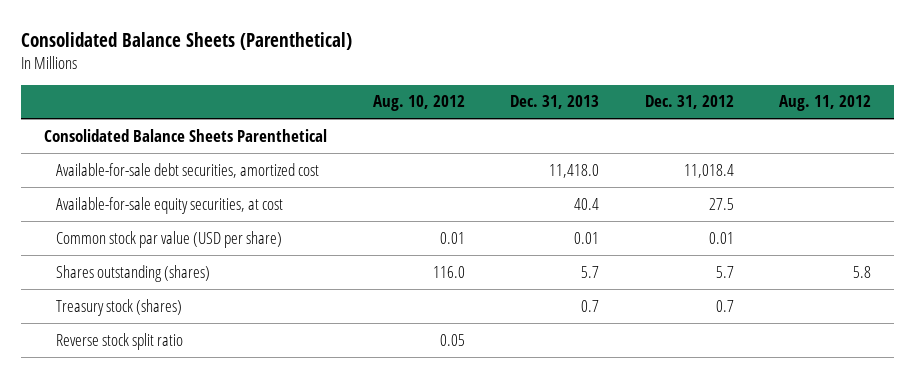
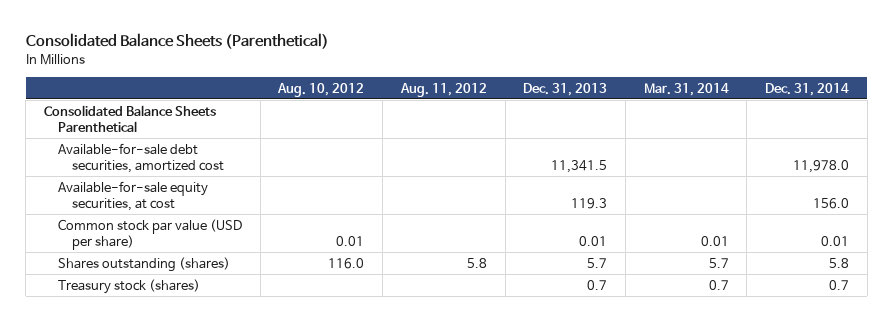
[644,95,734,110] Dec. 31, 2012 -> none
none -> [643,82,729,96] Mar. 31, 2014
none -> [764,82,849,96] Dec. 31, 2014
[549,163,600,178] 11,418.0 -> [551,159,608,173] 11,341.5
[574,197,600,210] 40.4 -> [571,197,608,209] 119.3
[55,332,183,350] Reverse stock split ratio -> none

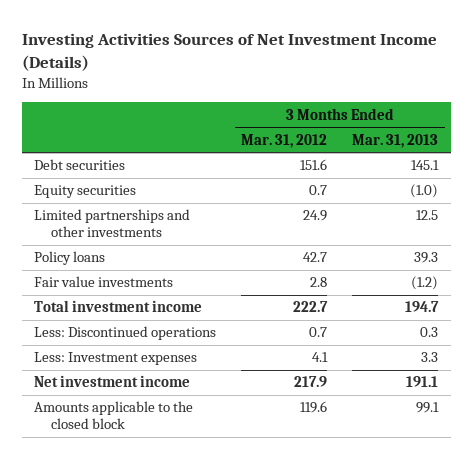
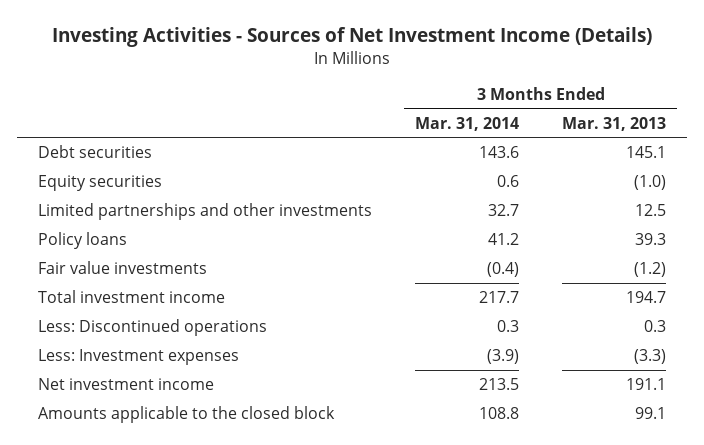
[21,32,437,71] Investing Activities Sources of Net Investment Income (Details) -> [52,26,653,47] Investing Activities - Sources of Net Investment Income (Details)
[241,133,328,148] Mar. 31, 2012 -> none
none -> [415,116,520,131] Mar. 31, 2014
[421,352,439,363] 3.3 -> [633,349,666,365] (3.3)

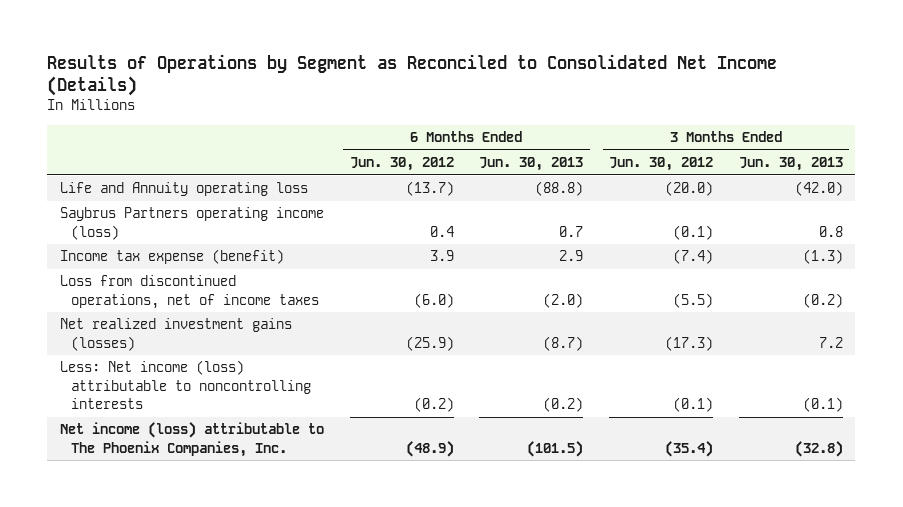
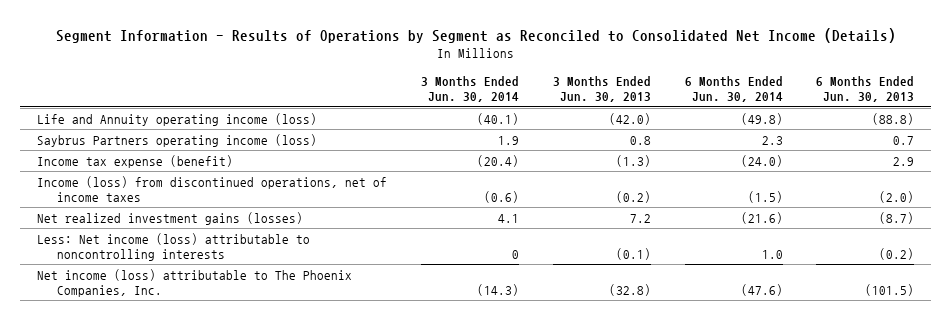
[47,54,778,97] Results of Operations by Segment as Reconciled to Consolidated Net Income (Details) -> [55,27,896,43] Segment Information - Results of Operations by Segment as Reconciled to Consolidated Net Income (Details)
[349,157,454,172] Jun. 30, 2012 -> none
[608,157,713,172] Jun. 30, 2012 -> none
none -> [420,76,519,103] 3 Months Ended Jun. 30, 2014
none -> [684,76,783,103] 6 Months Ended Jun. 30, 2014
[59,182,308,197] Life and Annuity operating loss -> [36,112,317,126] Life and Annuity operating income (loss)
[59,275,320,309] Loss from discontinued operations, net of income taxes -> [36,175,387,202] Income (loss) from discontinued operations, net of income taxes

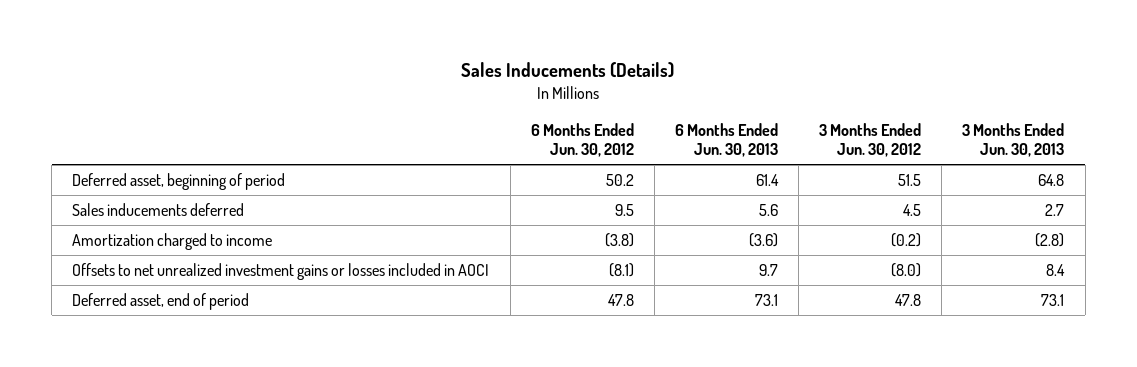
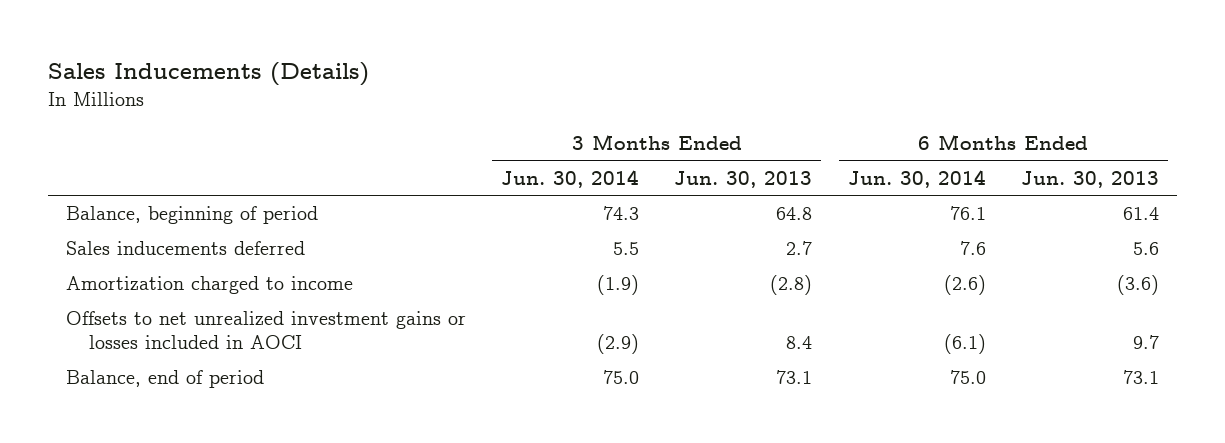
[530,123,634,157] 6 Months Ended Jun. 30, 2012 -> none
[819,123,922,157] 3 Months Ended Jun. 30, 2012 -> none
none -> [501,169,640,188] Jun. 30, 2014
none -> [847,169,986,188] Jun. 30, 2014
[72,173,286,191] Deferred asset, beginning of period -> [65,206,318,225] Balance, beginning of period
[72,293,250,311] Deferred asset, end of period -> [65,370,264,389] Balance, end of period

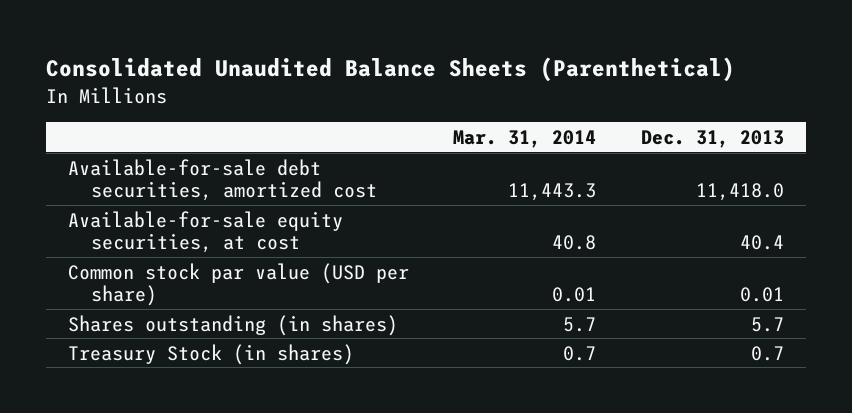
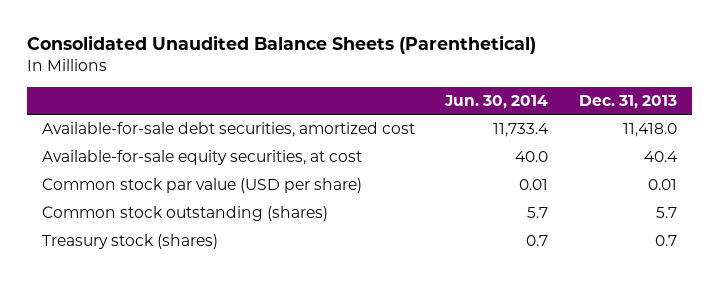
[453,129,597,148] Mar. 31, 2014 -> none
none -> [444,94,549,109] Jun. 30, 2014
[67,314,398,336] Shares outstanding (in shares) -> [41,206,328,222] Common stock outstanding (shares)
[67,343,354,365] Treasury Stock (in shares) -> [41,234,218,250] Treasury stock (shares)

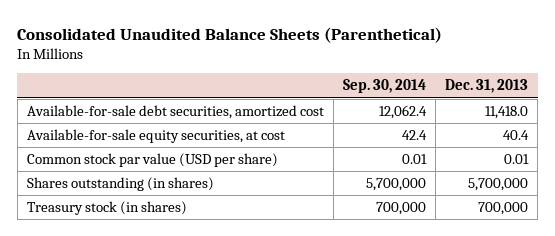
[444,94,549,109] Jun. 30, 2014 -> none
none -> [343,79,427,94] Sep. 30, 2014
[41,206,328,222] Common stock outstanding (shares) -> [26,177,214,192] Shares outstanding (in shares)
[655,207,677,219] 5.7 -> [468,178,529,192] 5,700,000
[41,234,218,250] Treasury stock (shares) -> [26,201,187,216] Treasury stock (in shares)
[654,235,677,247] 0.7 -> [478,202,529,216] 700,000

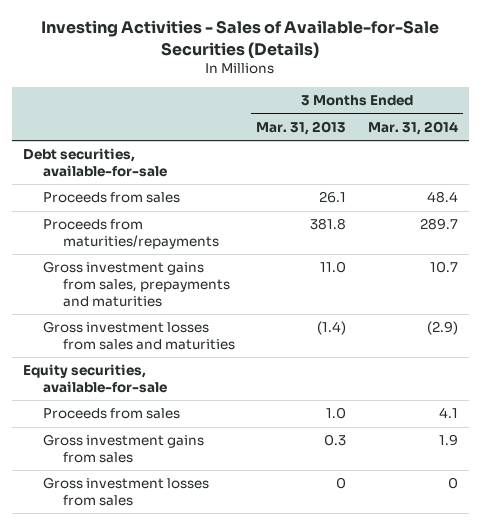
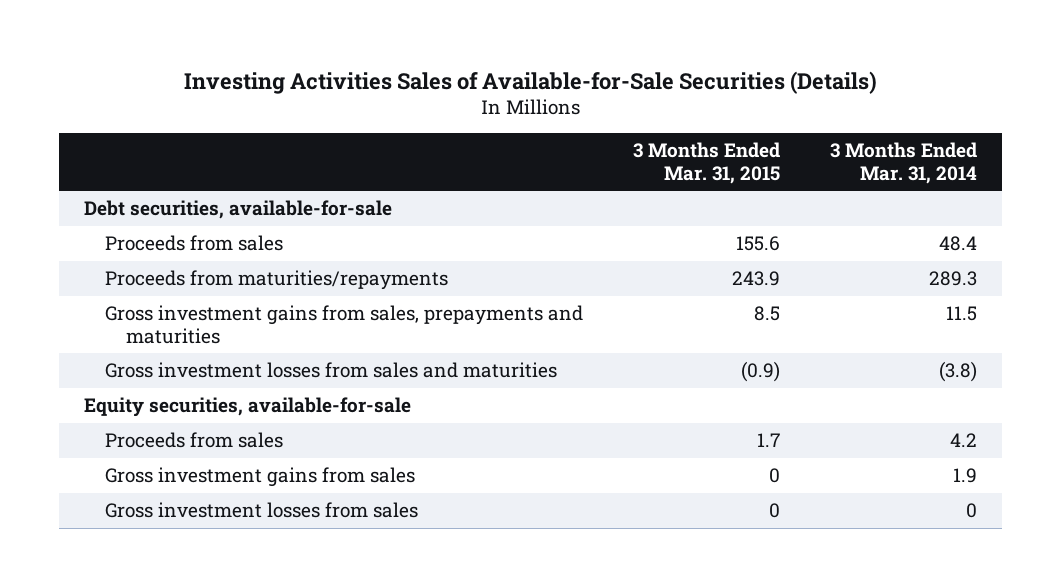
[41,20,440,58] Investing Activities - Sales of Available-for-Sale Securities (Details) -> [183,70,877,94] Investing Activities Sales of Available-for-Sale Securities (Details)
[256,120,347,135] Mar. 31, 2013 -> none
none -> [633,142,781,184] 3 Months Ended Mar. 31, 2015
[419,218,458,231] 289.7 -> [929,271,978,287] 289.3
[429,261,458,274] 10.7 -> [946,306,978,322] 11.5
[426,321,458,336] (2.9) -> [939,361,978,383] (3.8)
[438,407,458,419] 4.1 -> [950,433,978,448] 4.2

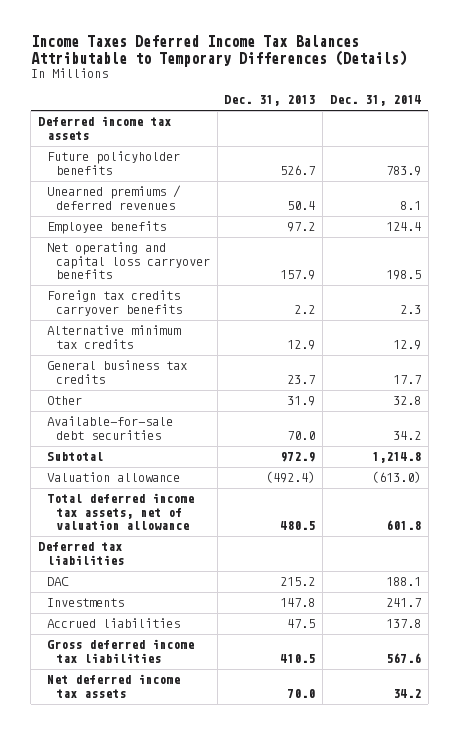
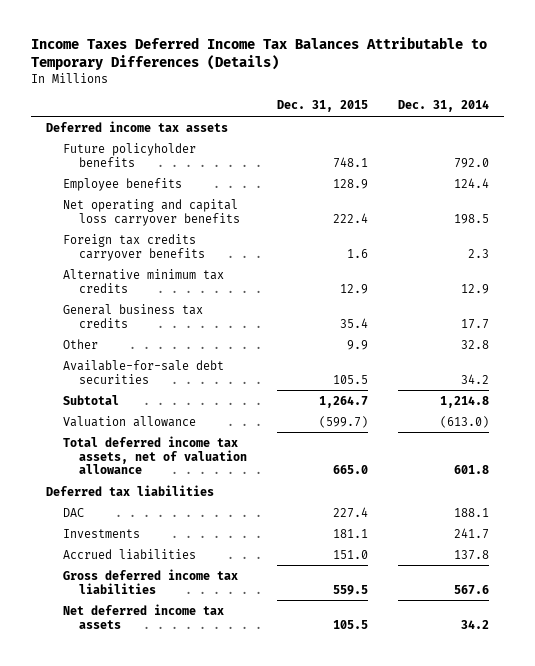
[224,95,316,107] Dec. 31, 2013 -> none
none -> [277,100,369,113] Dec. 31, 2015
[46,185,181,210] Unearned premiums / deferred revenues -> none
[386,165,422,176] 783.9 -> [454,157,490,168] 792.0

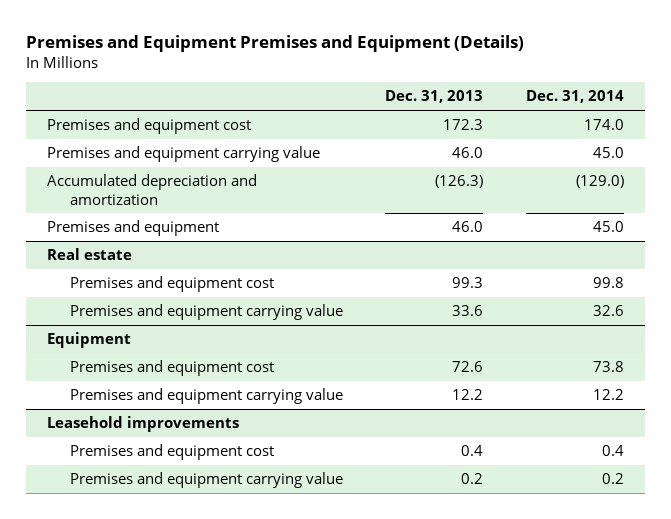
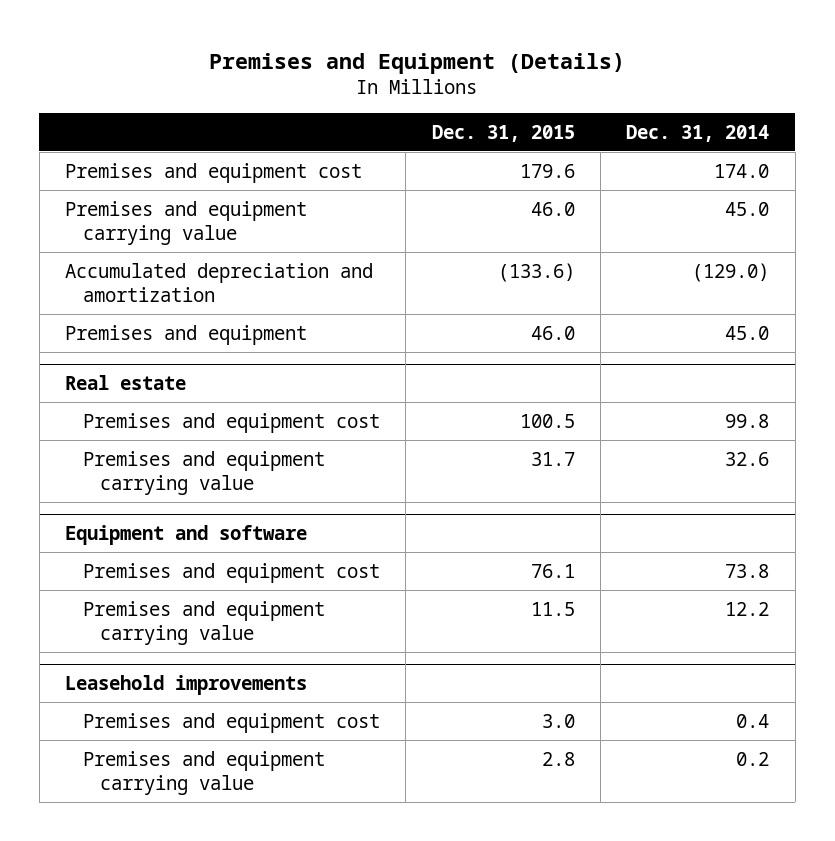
[26,35,525,53] Premises and Equipment Premises and Equipment (Details) -> [209,52,626,74] Premises and Equipment (Details)
[385,90,484,104] Dec. 31, 2013 -> none
none -> [431,124,575,142] Dec. 31, 2015
[47,332,132,349] Equipment -> [65,524,308,545] Equipment and software

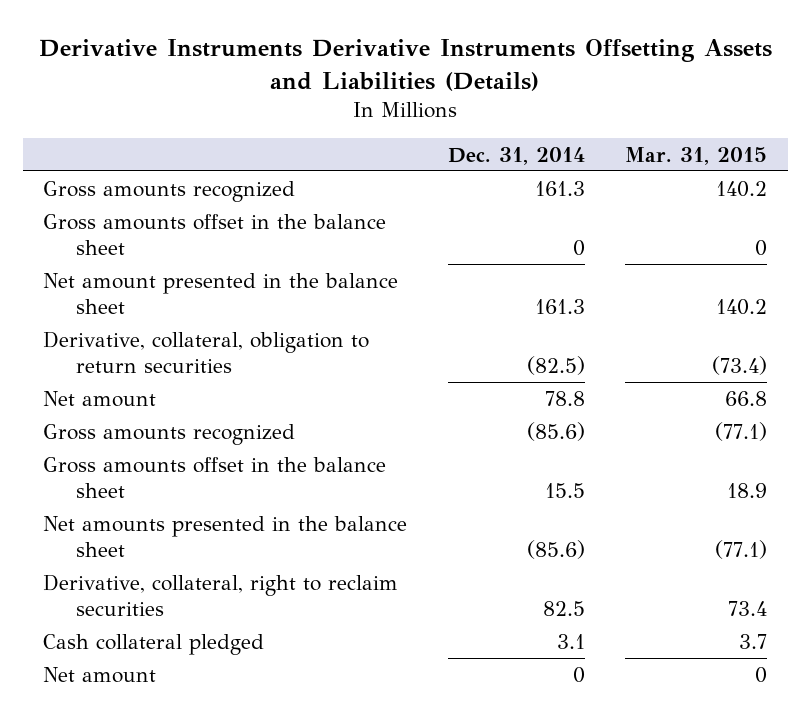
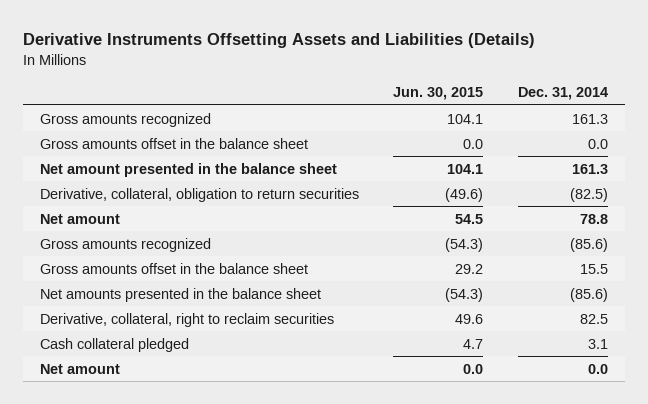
[39,38,773,91] Derivative Instruments Derivative Instruments Offsetting Assets and Liabilities (Details) -> [23,33,536,49] Derivative Instruments Offsetting Assets and Liabilities (Details)
[625,146,768,165] Mar. 31, 2015 -> none
none -> [393,86,484,100] Jun. 30, 2015
[572,240,585,257] 0 -> [587,138,608,149] 0.0
[572,666,585,683] 0 -> [587,363,608,374] 0.0

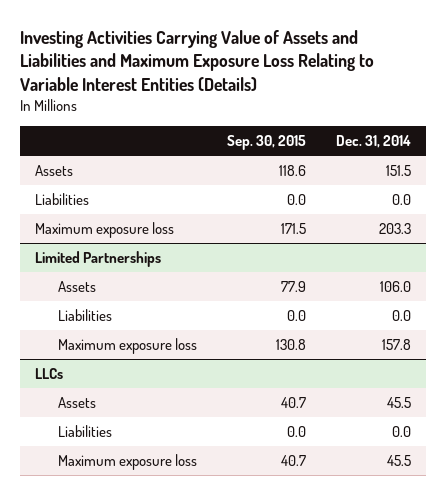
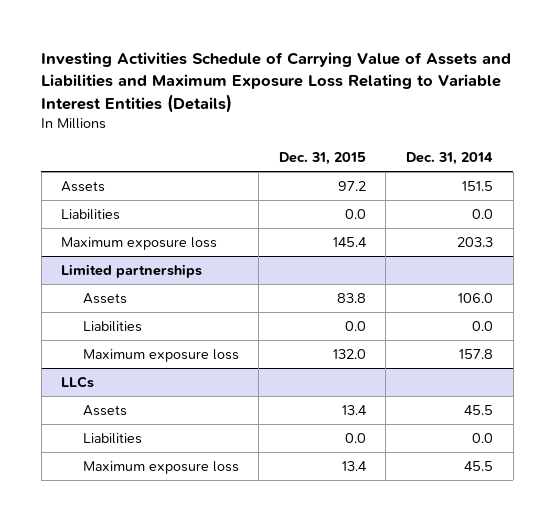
[20,29,375,91] Investing Activities Carrying Value of Assets and Liabilities and Maximum Exposure Loss Relating to Variable Interest Entities (Details) -> [41,51,512,113] Investing Activities Schedule of Carrying Value of Assets and Liabilities and Maximum Exposure Loss Relating to Variable Interest Entities (Details)
[227,135,307,151] Sep. 30, 2015 -> none
none -> [278,152,366,166] Dec. 31, 2015
[35,250,162,267] Limited Partnerships -> [61,264,203,279] Limited partnerships

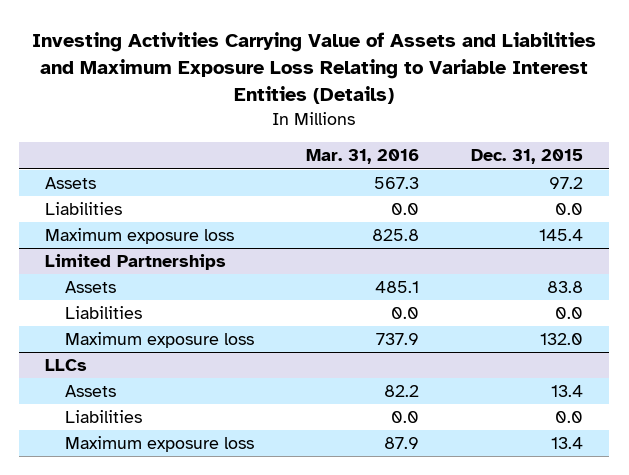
[41,51,512,113] Investing Activities Schedule of Carrying Value of Assets and Liabilities and Maximum Exposure Loss Relating to Variable Interest Entities (Details) -> [32,31,597,105] Investing Activities Carrying Value of Assets and Liabilities and Maximum Exposure Loss Relating to Variable Interest Entities (Details)
[405,152,493,166] Dec. 31, 2014 -> none
none -> [306,149,420,165] Mar. 31, 2016
[61,264,203,279] Limited partnerships -> [45,254,227,271] Limited Partnerships

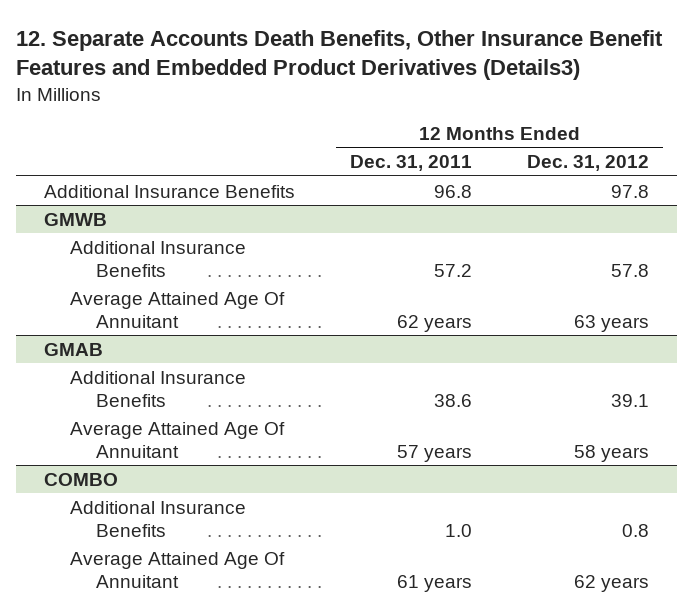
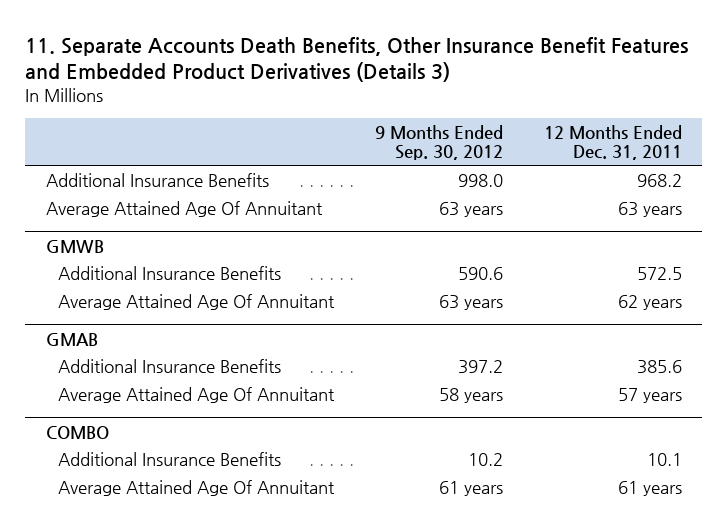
[16,29,664,81] 12. Separate Accounts Death Benefits, Other Insurance Benefit Features and Embedded Product Derivatives (Details3) -> [25,36,689,83] 11. Separate Accounts Death Benefits, Other Insurance Benefit Features and Embedded Product Derivatives (Details 3)
[527,155,650,172] Dec. 31, 2012 -> none
none -> [374,124,503,161] 9 Months Ended Sep. 30, 2012
[433,184,472,198] 96.8 -> [636,173,682,187] 968.2
none -> [45,200,323,217] Average Attained Age Of Annuitant
[433,263,472,277] 57.2 -> [636,266,682,280] 572.5
[433,393,472,407] 38.6 -> [636,359,682,374] 385.6
[444,523,472,537] 1.0 -> [646,452,682,466] 10.1

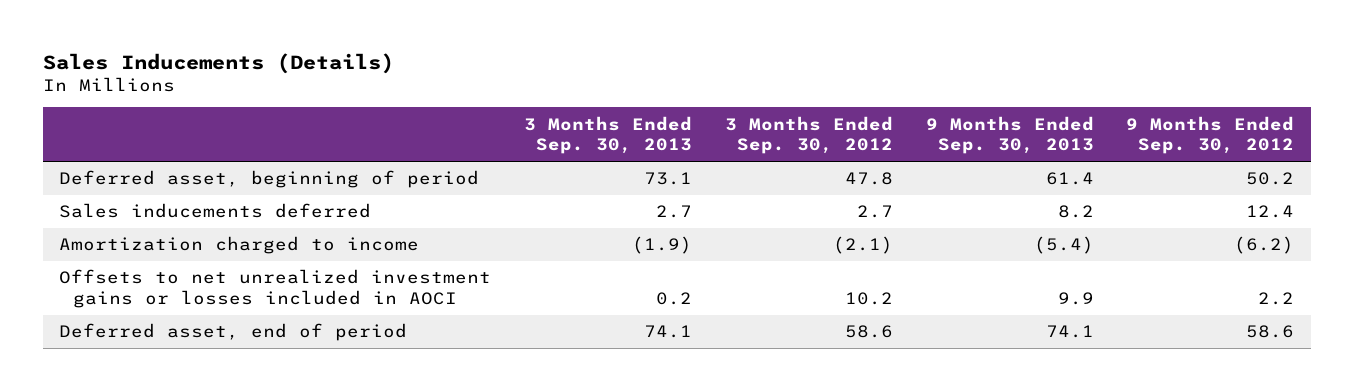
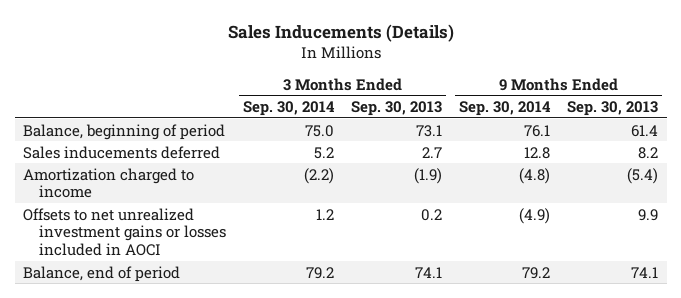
[724,115,893,155] 3 Months Ended Sep. 30, 2012 -> none
[1126,115,1295,155] 9 Months Ended Sep. 30, 2012 -> none
none -> [243,100,336,116] Sep. 30, 2014
none -> [459,100,552,116] Sep. 30, 2014
[59,170,480,189] Deferred asset, beginning of period -> [23,123,226,140] Balance, beginning of period
[59,323,408,342] Deferred asset, end of period -> [23,265,181,282] Balance, end of period

